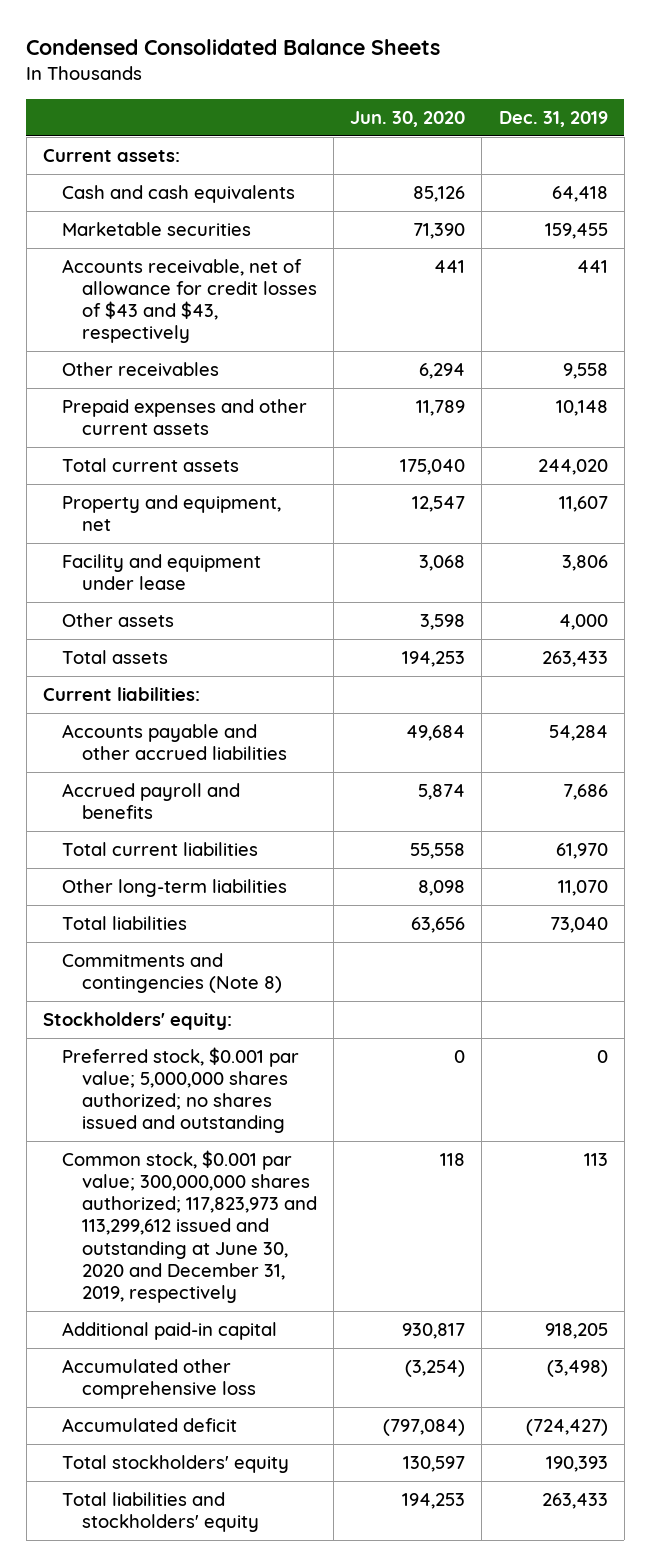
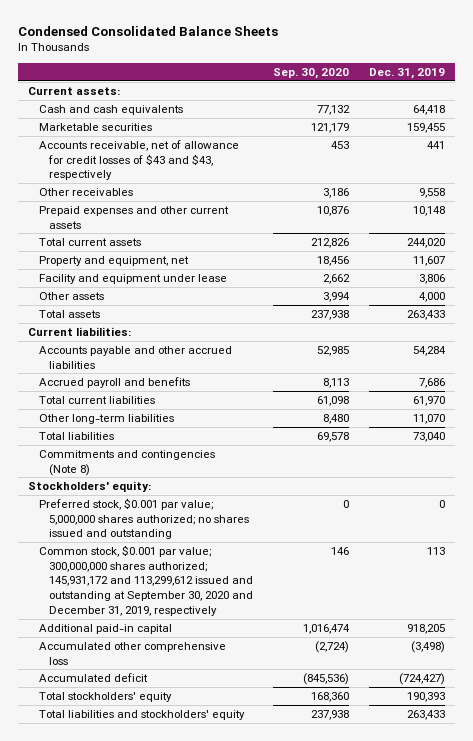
[350,110,466,127] Jun. 30, 2020 -> none
none -> [272,67,349,79] Sep. 30, 2020
[62,1150,318,1303] Common stock, $0.001 par value; 300,000,000 shares authorized; 117,823,973 and 113,299,612 issued and outstanding at June 30, 2020 and December 31, 2019, respectively -> [38,544,254,616] Common stock, $0.001 par value; 300,000,000 shares authorized; 145,931,172 and 113,299,612 issued and outstanding at September 30, 2020 and December 31, 2019, respectively

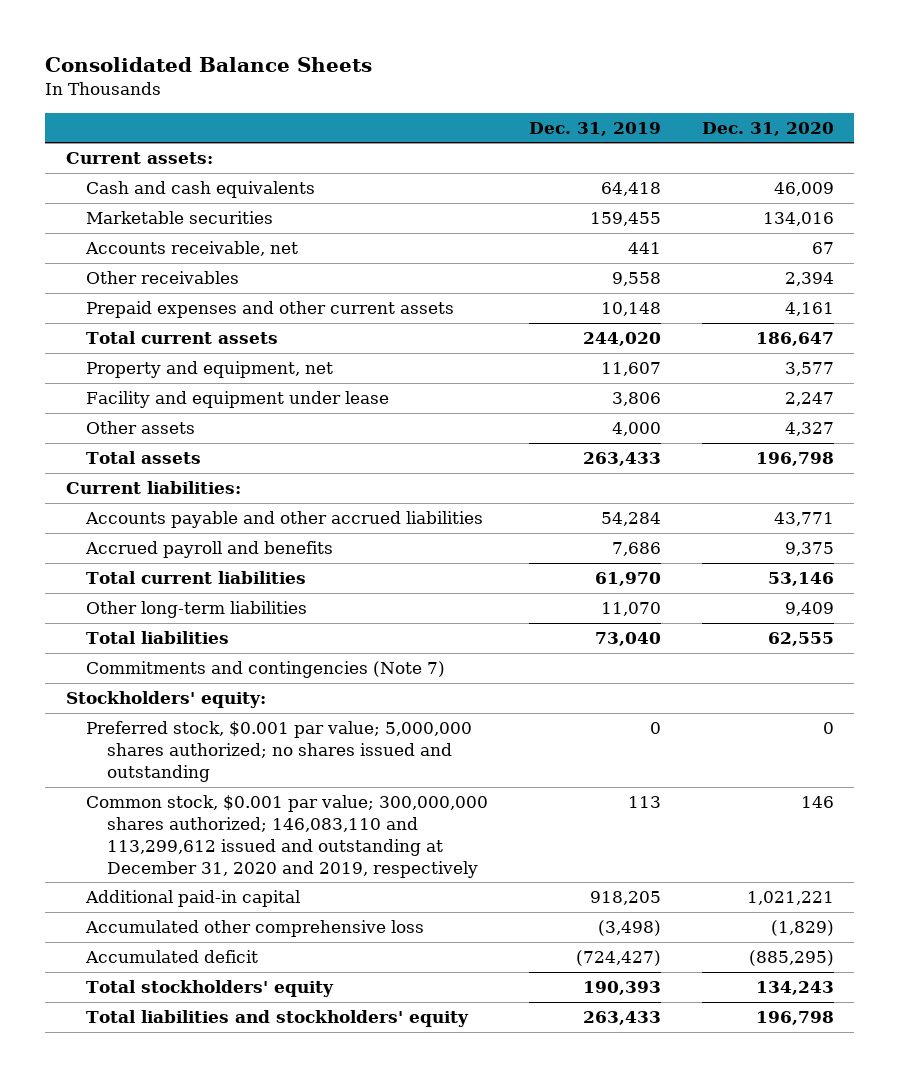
[18,26,279,37] Condensed Consolidated Balance Sheets -> [45,57,373,73] Consolidated Balance Sheets
[272,67,349,79] Sep. 30, 2020 -> none
none -> [701,121,834,136] Dec. 31, 2020
[38,139,239,181] Accounts receivable, net of allowance for credit losses of $43 and $43, respectively -> [85,241,299,257] Accounts receivable, net
[38,449,215,476] Commitments and contingencies (Note 8) -> [86,661,446,679] Commitments and contingencies (Note 7)
[38,544,254,616] Common stock, $0.001 par value; 300,000,000 shares authorized; 145,931,172 and 113,299,612 issued and outstanding at September 30, 2020 and December 31, 2019, respectively -> [86,795,489,878] Common stock, $0.001 par value; 300,000,000 shares authorized; 146,083,110 and 113,299,612 issued and outstanding at December 31, 2020 and 2019, respectively

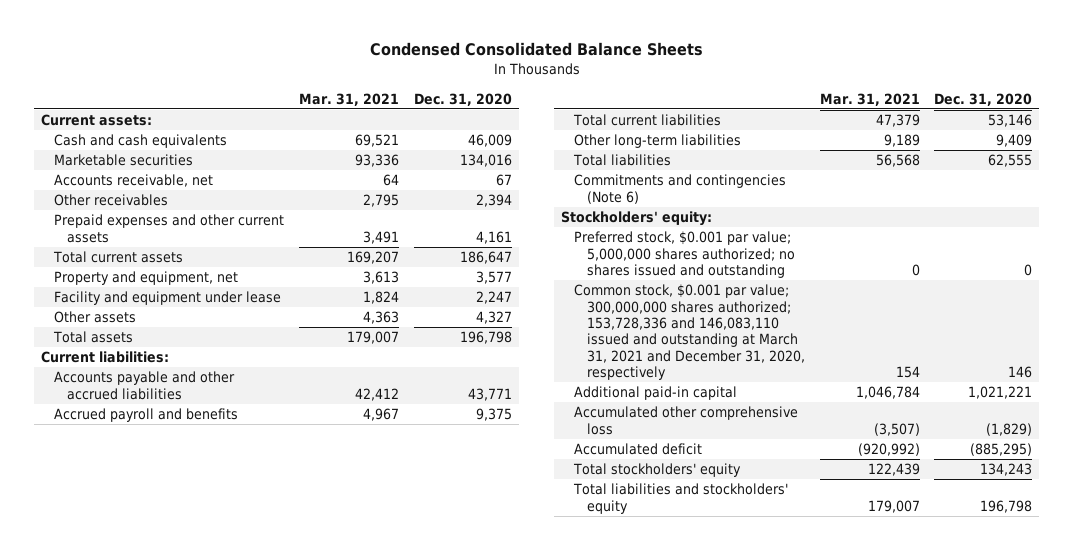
[45,57,373,73] Consolidated Balance Sheets -> [369,42,703,57] Condensed Consolidated Balance Sheets
[529,121,662,136] Dec. 31, 2019 -> none
none -> [299,92,400,106] Mar. 31, 2021
[86,661,446,679] Commitments and contingencies (Note 7) -> [574,174,787,204] Commitments and contingencies (Note 6)
[86,795,489,878] Common stock, $0.001 par value; 300,000,000 shares authorized; 146,083,110 and 113,299,612 issued and outstanding at December 31, 2020 and 2019, respectively -> [574,284,806,381] Common stock, $0.001 par value; 300,000,000 shares authorized; 153,728,336 and 146,083,110 issued and outstanding at March 31, 2021 and December 31, 2020, respectively

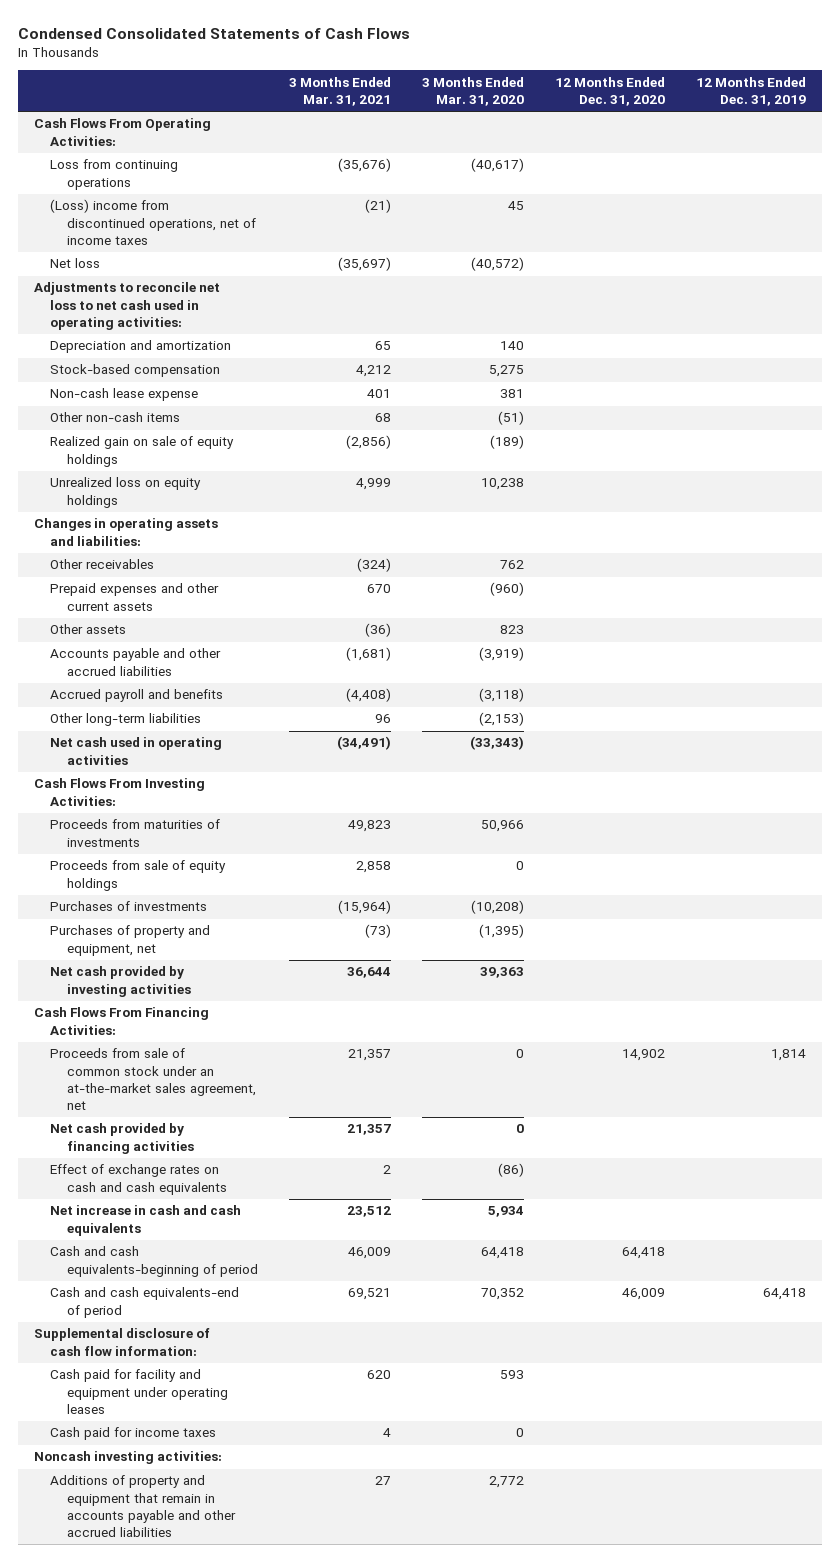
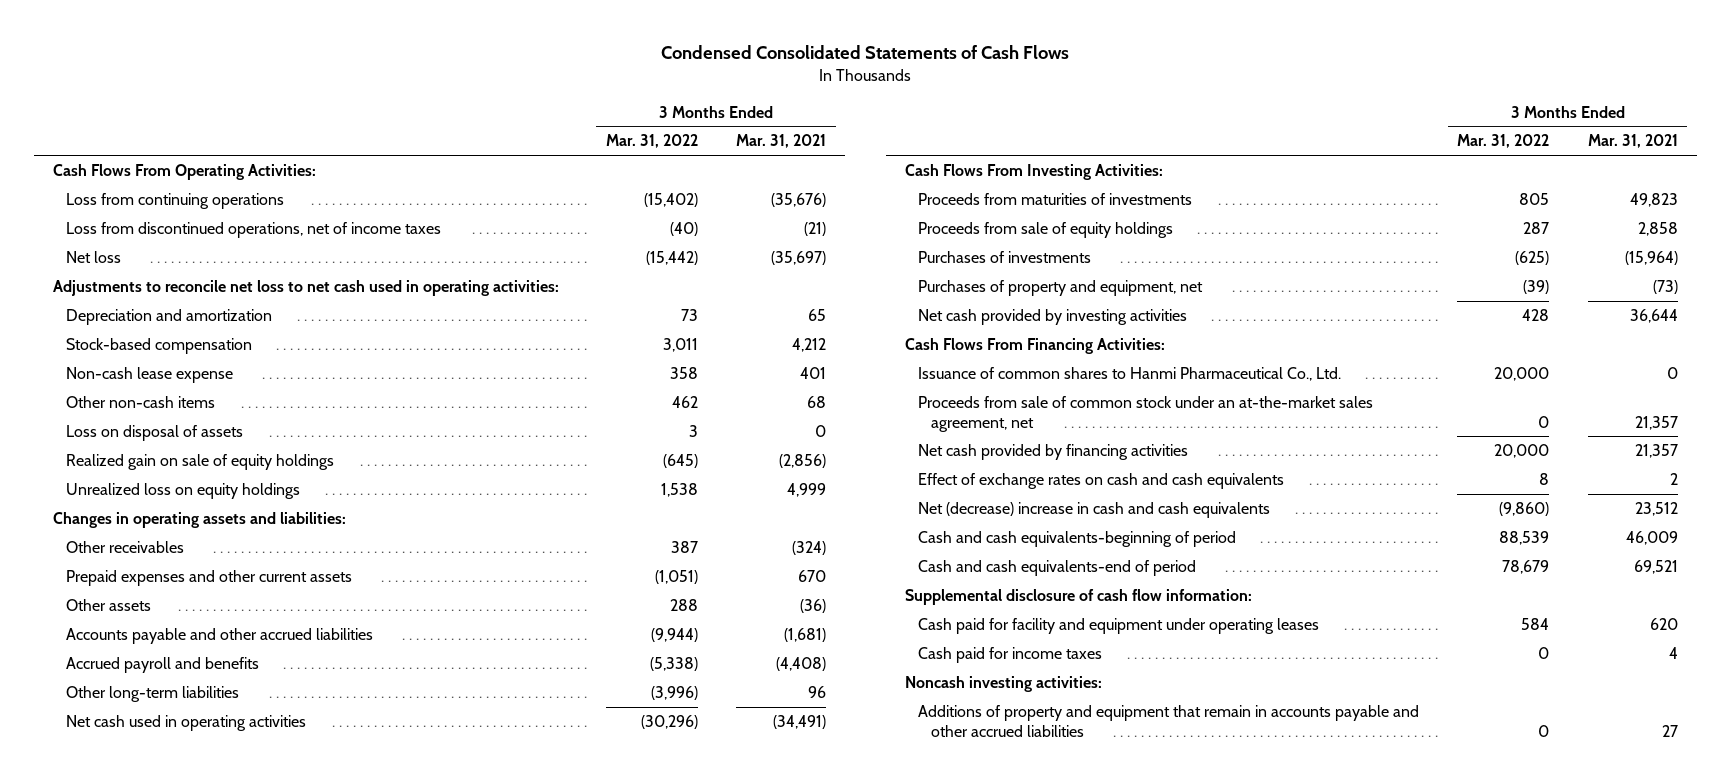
[422,76,525,107] 3 Months Ended Mar. 31, 2020 -> none
[555,76,666,107] 12 Months Ended Dec. 31, 2020 -> none
[696,76,807,107] 12 Months Ended Dec. 31, 2019 -> none
none -> [605,134,698,149] Mar. 31, 2022
[50,199,257,246] (Loss) income from discontinued operations, net of income taxes -> [66,222,442,239] Loss from discontinued operations, net of income taxes
none -> [66,425,244,442] Loss on disposal of assets
none -> [918,367,1342,382] Issuance of common shares to Hanmi Pharmaceutical Co., Ltd.
[50,1205,242,1236] Net increase in cash and cash equivalents -> [918,502,1271,519] Net (decrease) increase in cash and cash equivalents

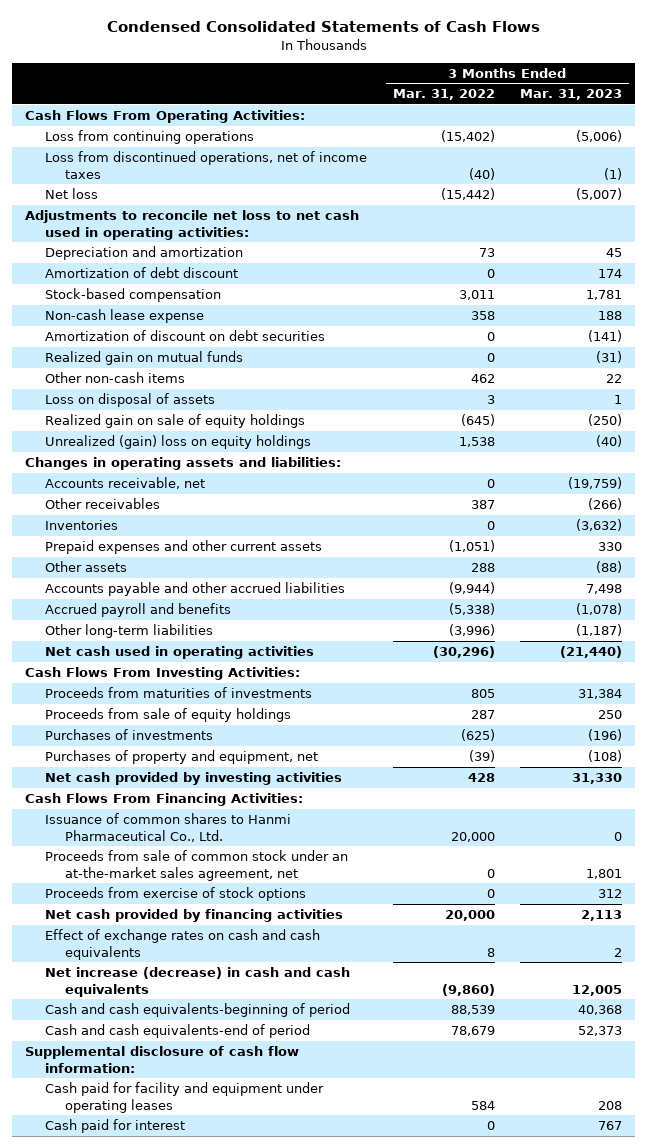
[736,134,827,149] Mar. 31, 2021 -> none
none -> [520,89,623,101] Mar. 31, 2023
none -> [45,267,239,279] Amortization of debt discount
none -> [45,330,326,342] Amortization of discount on debt securities
none -> [45,351,244,366] Realized gain on mutual funds
[66,483,301,500] Unrealized loss on equity holdings -> [45,435,312,450] Unrealized (gain) loss on equity holdings
none -> [45,477,206,490] Accounts receivable, net
none -> [45,520,119,531] Inventories
none -> [45,887,307,902] Proceeds from exercise of stock options
[918,502,1271,519] Net (decrease) increase in cash and cash equivalents -> [45,967,351,997] Net increase (decrease) in cash and cash equivalents
[904,676,1102,693] Noncash investing activities: -> none
[918,705,1420,737] Additions of property and equipment that remain in accounts payable and other accrued liabilities -> none
[918,647,1103,664] Cash paid for income taxes -> [45,1119,186,1134] Cash paid for interest

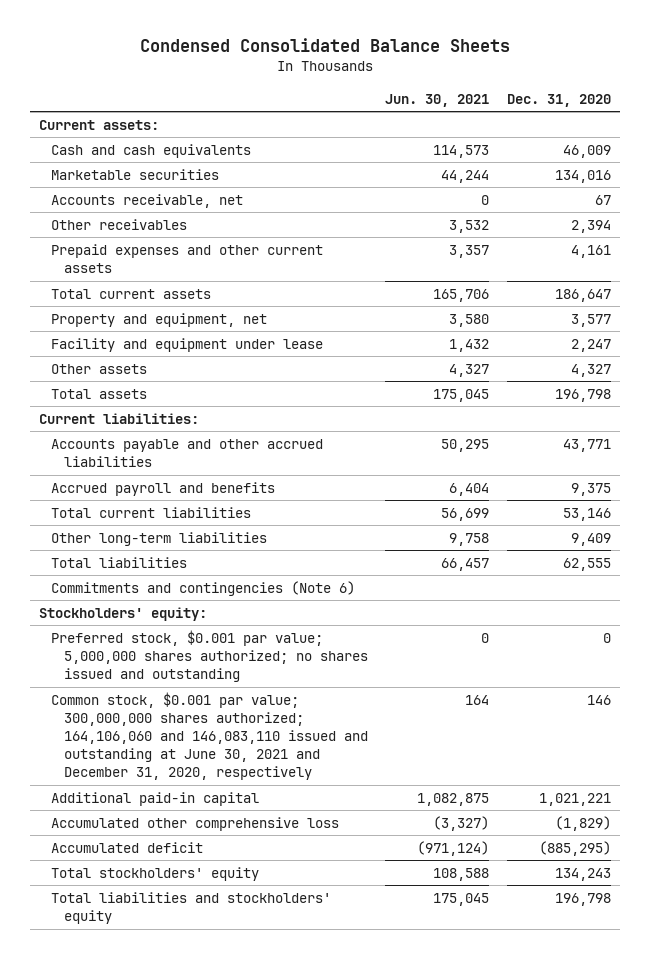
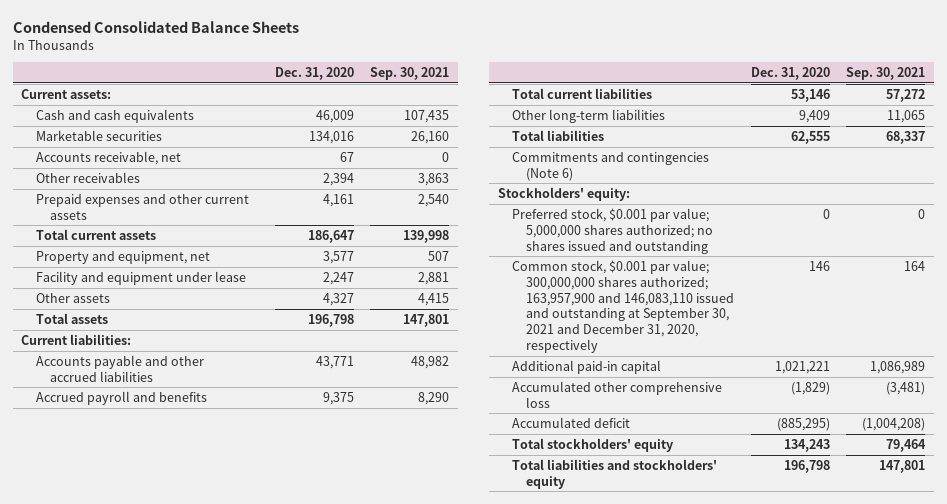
[385,93,490,107] Jun. 30, 2021 -> none
none -> [370,67,450,81] Sep. 30, 2021
[51,691,368,780] Common stock, $0.001 par value; 300,000,000 shares authorized; 164,106,060 and 146,083,110 issued and outstanding at June 30, 2021 and December 31, 2020, respectively -> [511,259,734,353] Common stock, $0.001 par value; 300,000,000 shares authorized; 163,957,900 and 146,083,110 issued and outstanding at September 30, 2021 and December 31, 2020, respectively

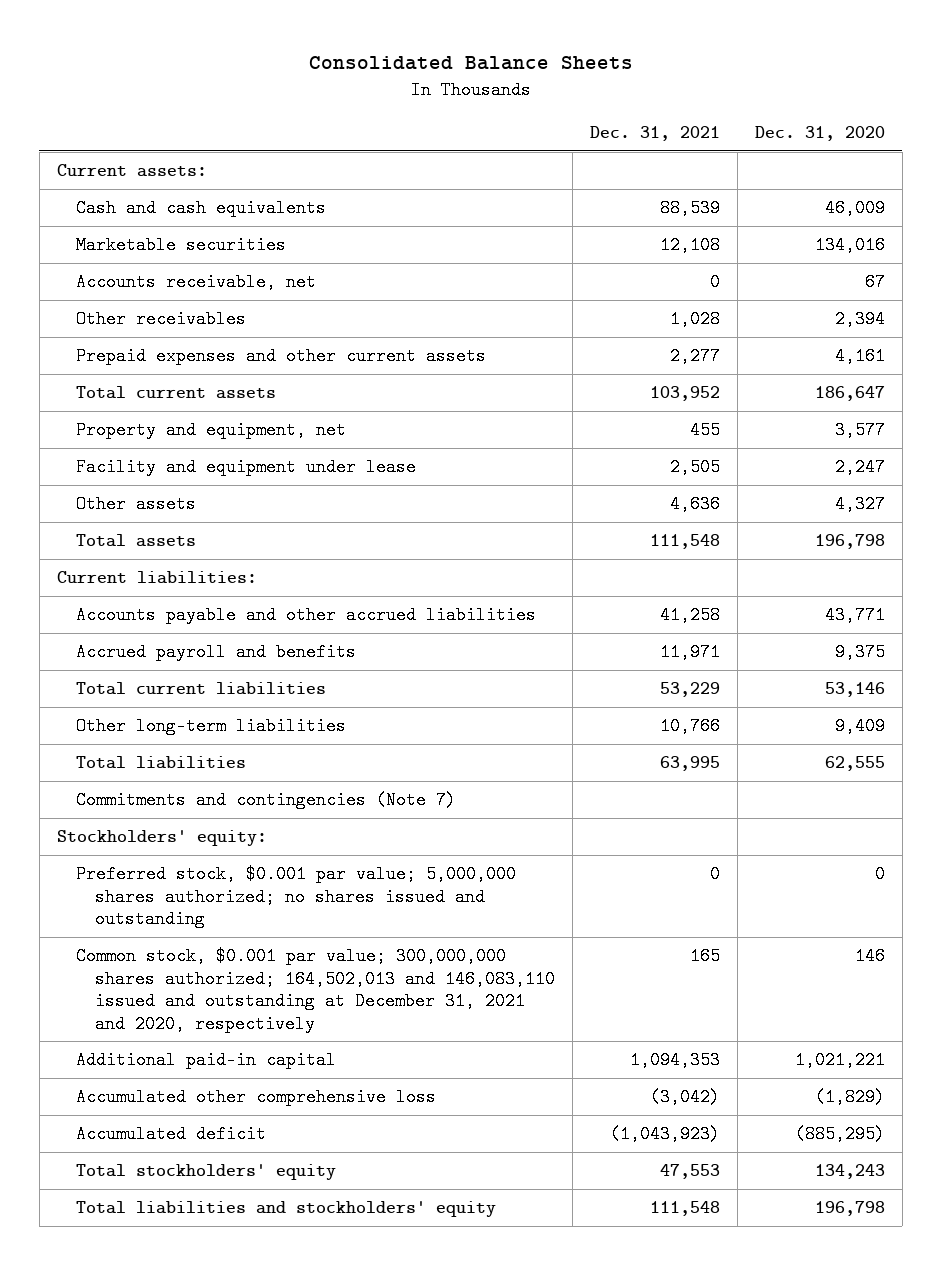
[13,20,300,33] Condensed Consolidated Balance Sheets -> [308,55,633,70] Consolidated Balance Sheets
[370,67,450,81] Sep. 30, 2021 -> none
none -> [589,126,720,142] Dec. 31, 2021
[511,151,709,181] Commitments and contingencies (Note 6) -> [75,791,456,810] Commitments and contingencies (Note 7)
[511,259,734,353] Common stock, $0.001 par value; 300,000,000 shares authorized; 163,957,900 and 146,083,110 issued and outstanding at September 30, 2021 and December 31, 2020, respectively -> [75,947,555,1033] Common stock, $0.001 par value; 300,000,000 shares authorized; 164,502,013 and 146,083,110 issued and outstanding at December 31, 2021 and 2020, respectively

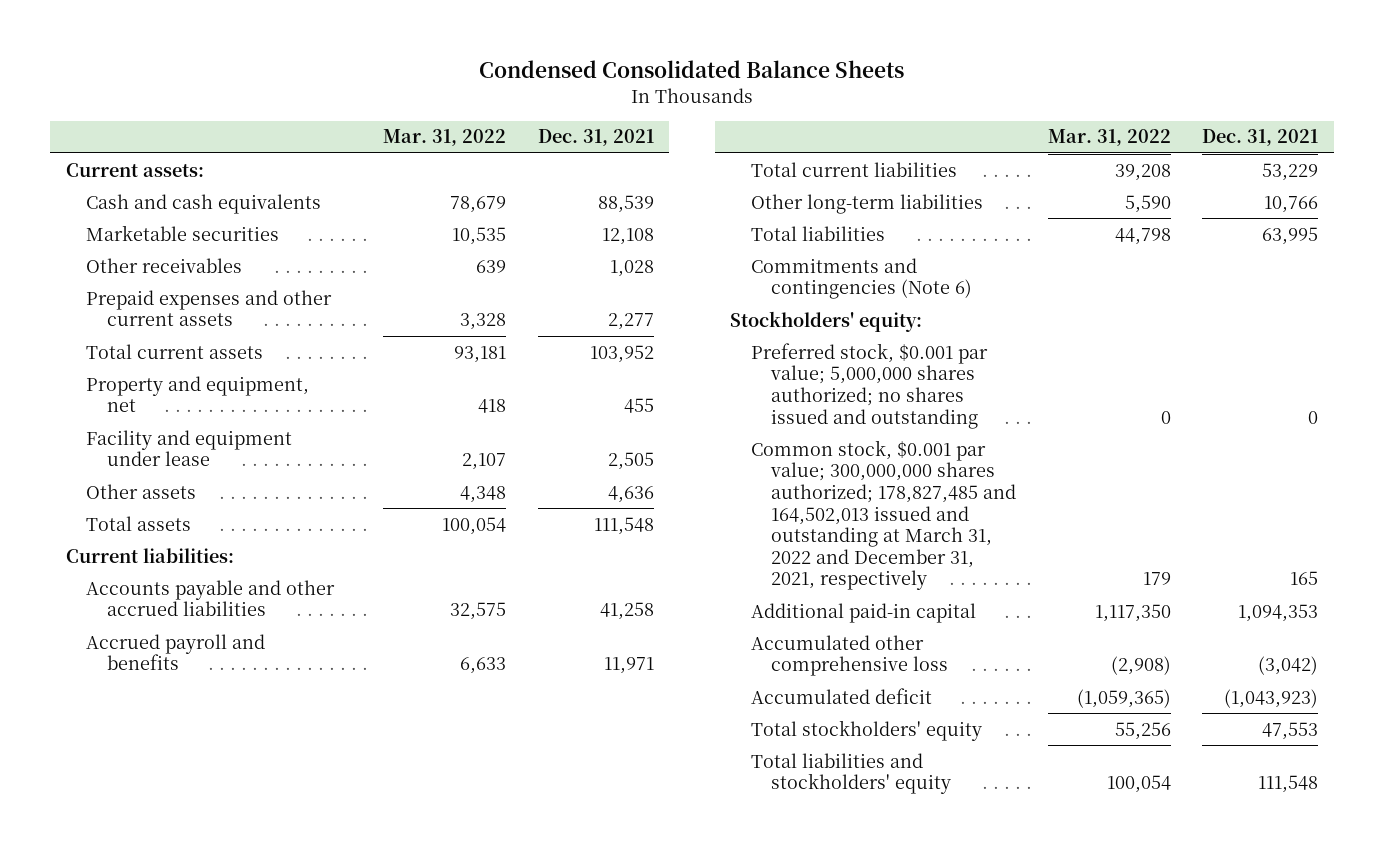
[308,55,633,70] Consolidated Balance Sheets -> [479,60,905,79] Condensed Consolidated Balance Sheets
[754,126,885,142] Dec. 31, 2020 -> none
none -> [383,129,507,147] Mar. 31, 2022
[75,273,316,292] Accounts receivable, net -> none
[75,791,456,810] Commitments and contingencies (Note 7) -> [750,257,973,300] Commitments and contingencies (Note 6)
[75,947,555,1033] Common stock, $0.001 par value; 300,000,000 shares authorized; 164,502,013 and 146,083,110 issued and outstanding at December 31, 2021 and 2020, respectively -> [750,439,1017,591] Common stock, $0.001 par value; 300,000,000 shares authorized; 178,827,485 and 164,502,013 issued and outstanding at March 31, 2022 and December 31, 2021, respectively

